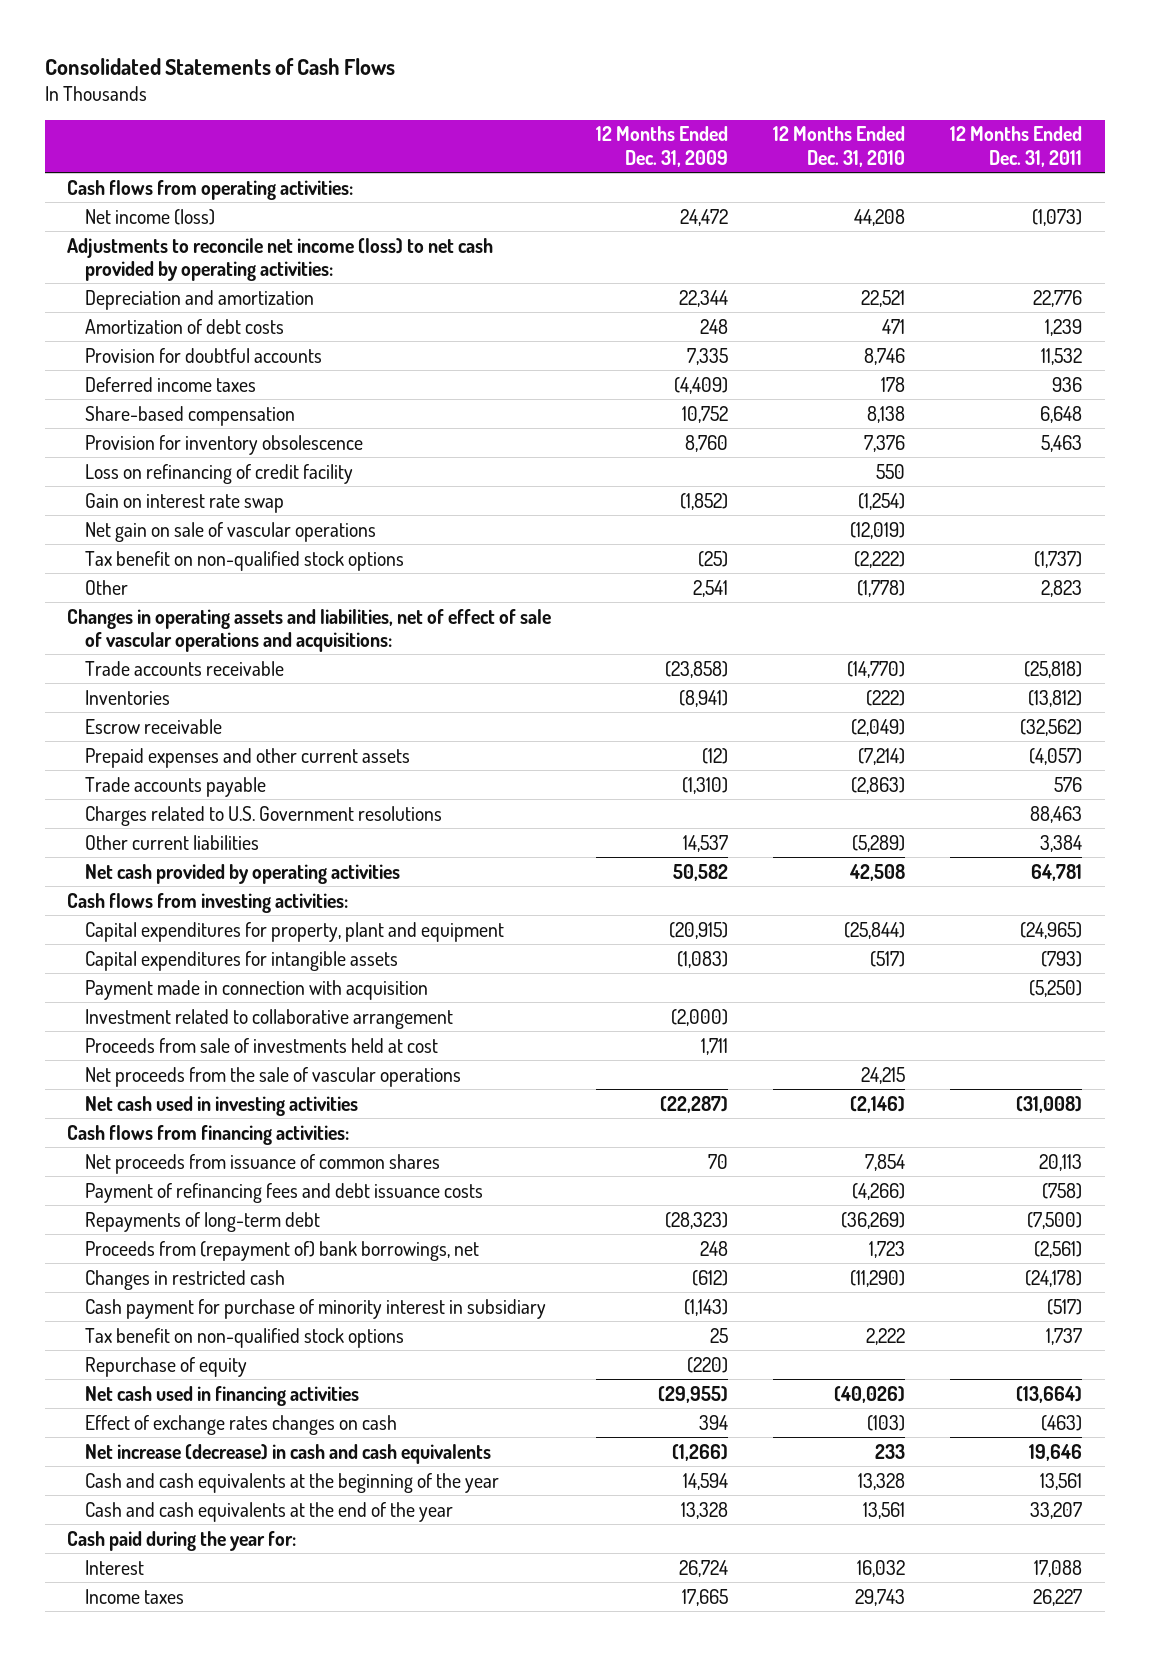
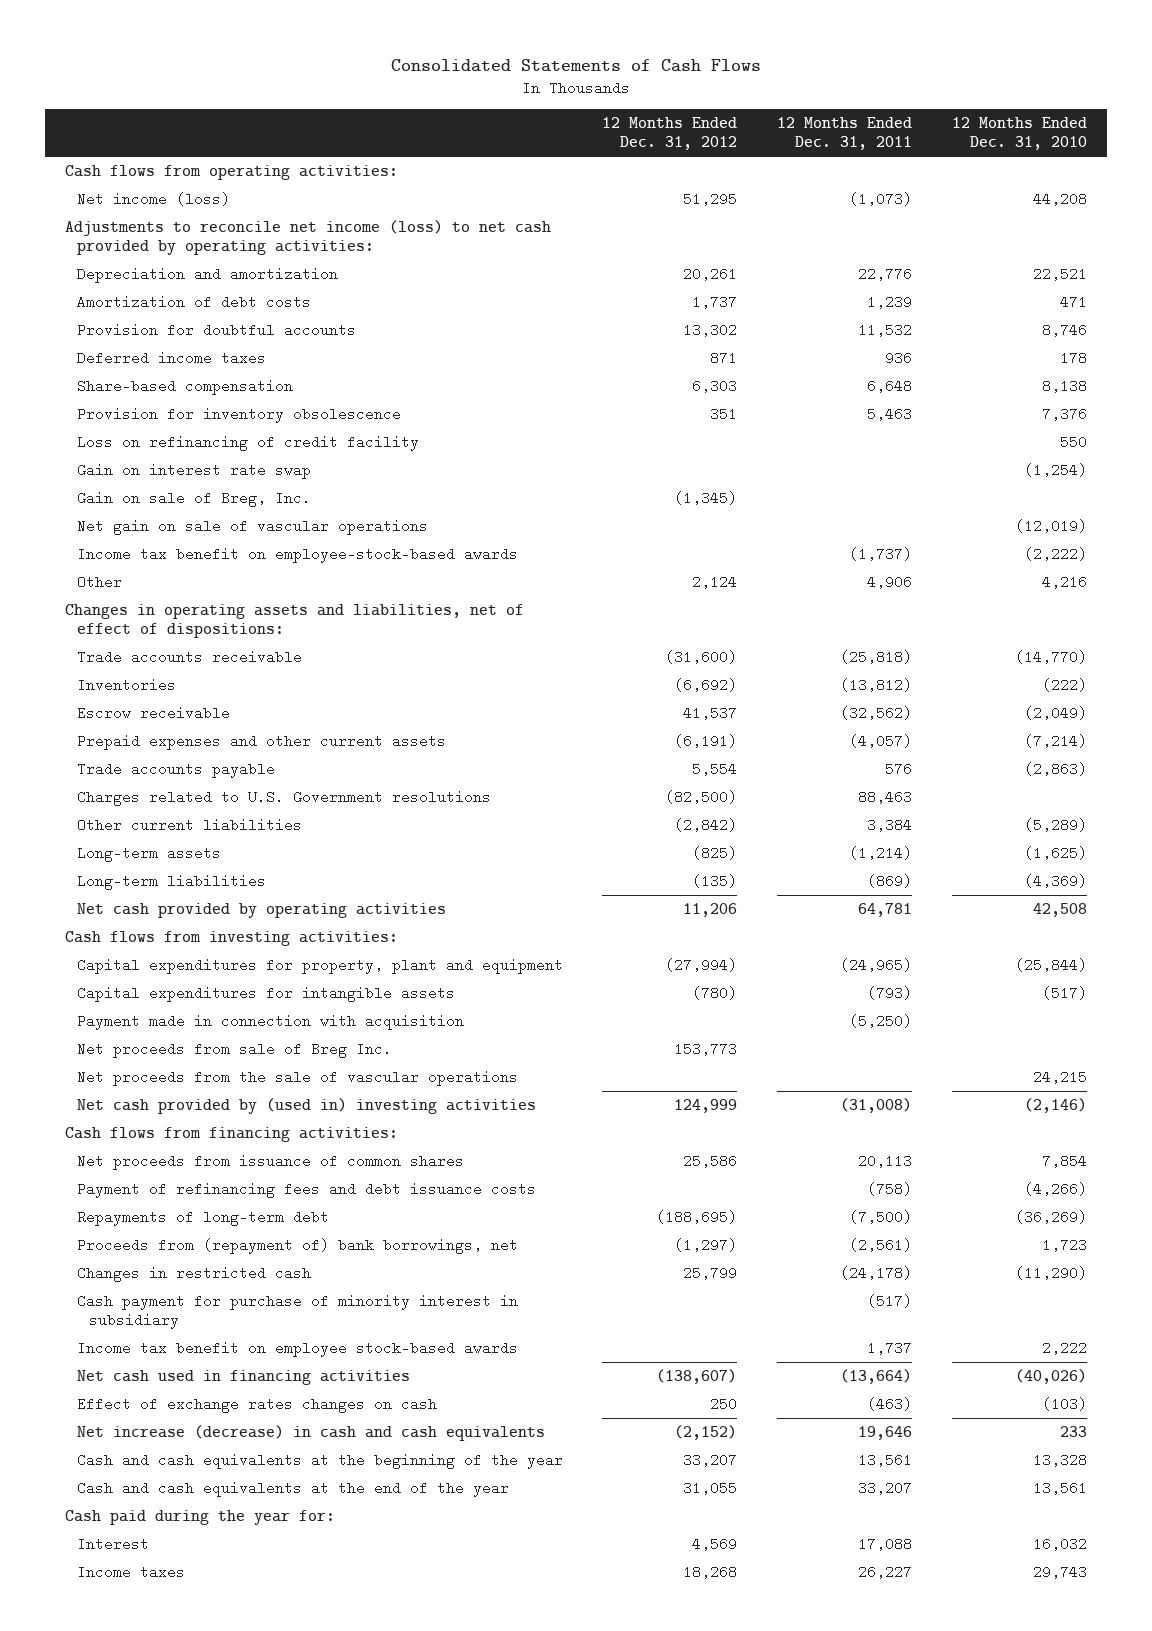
[596,126,729,167] 12 Months Ended Dec. 31, 2009 -> none
none -> [602,117,738,150] 12 Months Ended Dec. 31, 2012
none -> [76,491,311,508] Gain on sale of Breg, Inc.
[85,550,405,571] Tax benefit on non-qualified stock options -> [76,547,518,564] Income tax benefit on employee-stock-based awards
[857,579,906,597] (1,778) -> [1041,575,1087,590] 4,216
[1041,579,1083,597] 2,823 -> [867,575,913,590] 4,906
[67,608,552,652] Changes in operating assets and liabilities, net of effect of sale of vascular operations and acquisitions: -> [65,604,525,639] Changes in operating assets and liabilities, net of effect of dispositions:
none -> [76,846,221,863] Long-term assets
none -> [76,874,266,891] Long-term liabilities
[85,1008,454,1029] Investment related to collaborative arrangement -> none
[85,1037,439,1053] Proceeds from sale of investments held at cost -> [76,1042,392,1059] Net proceeds from sale of Breg Inc.
[85,1095,359,1116] Net cash used in investing activities -> [76,1098,536,1115] Net cash provided by (used in) investing activities
[85,1356,248,1377] Repurchase of equity -> none
[85,1327,405,1348] Tax benefit on non-qualified stock options -> [76,1341,518,1358] Income tax benefit on employee stock-based awards

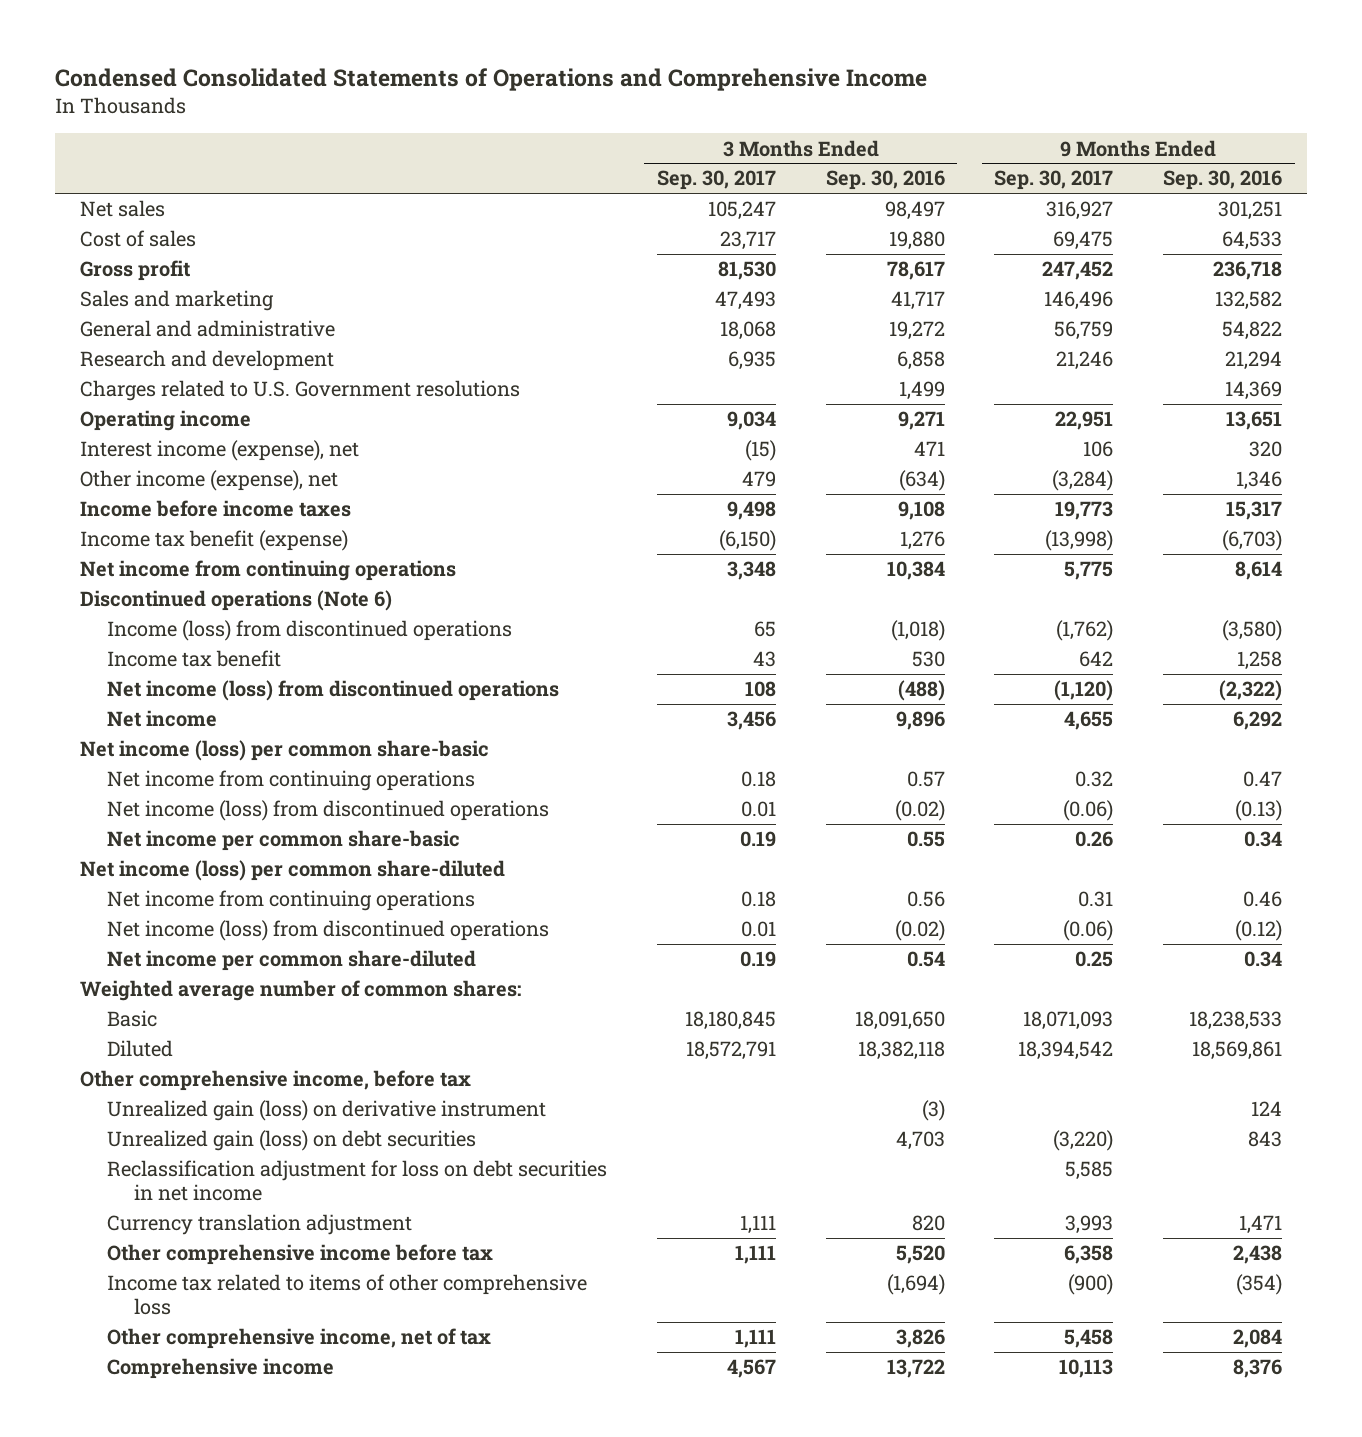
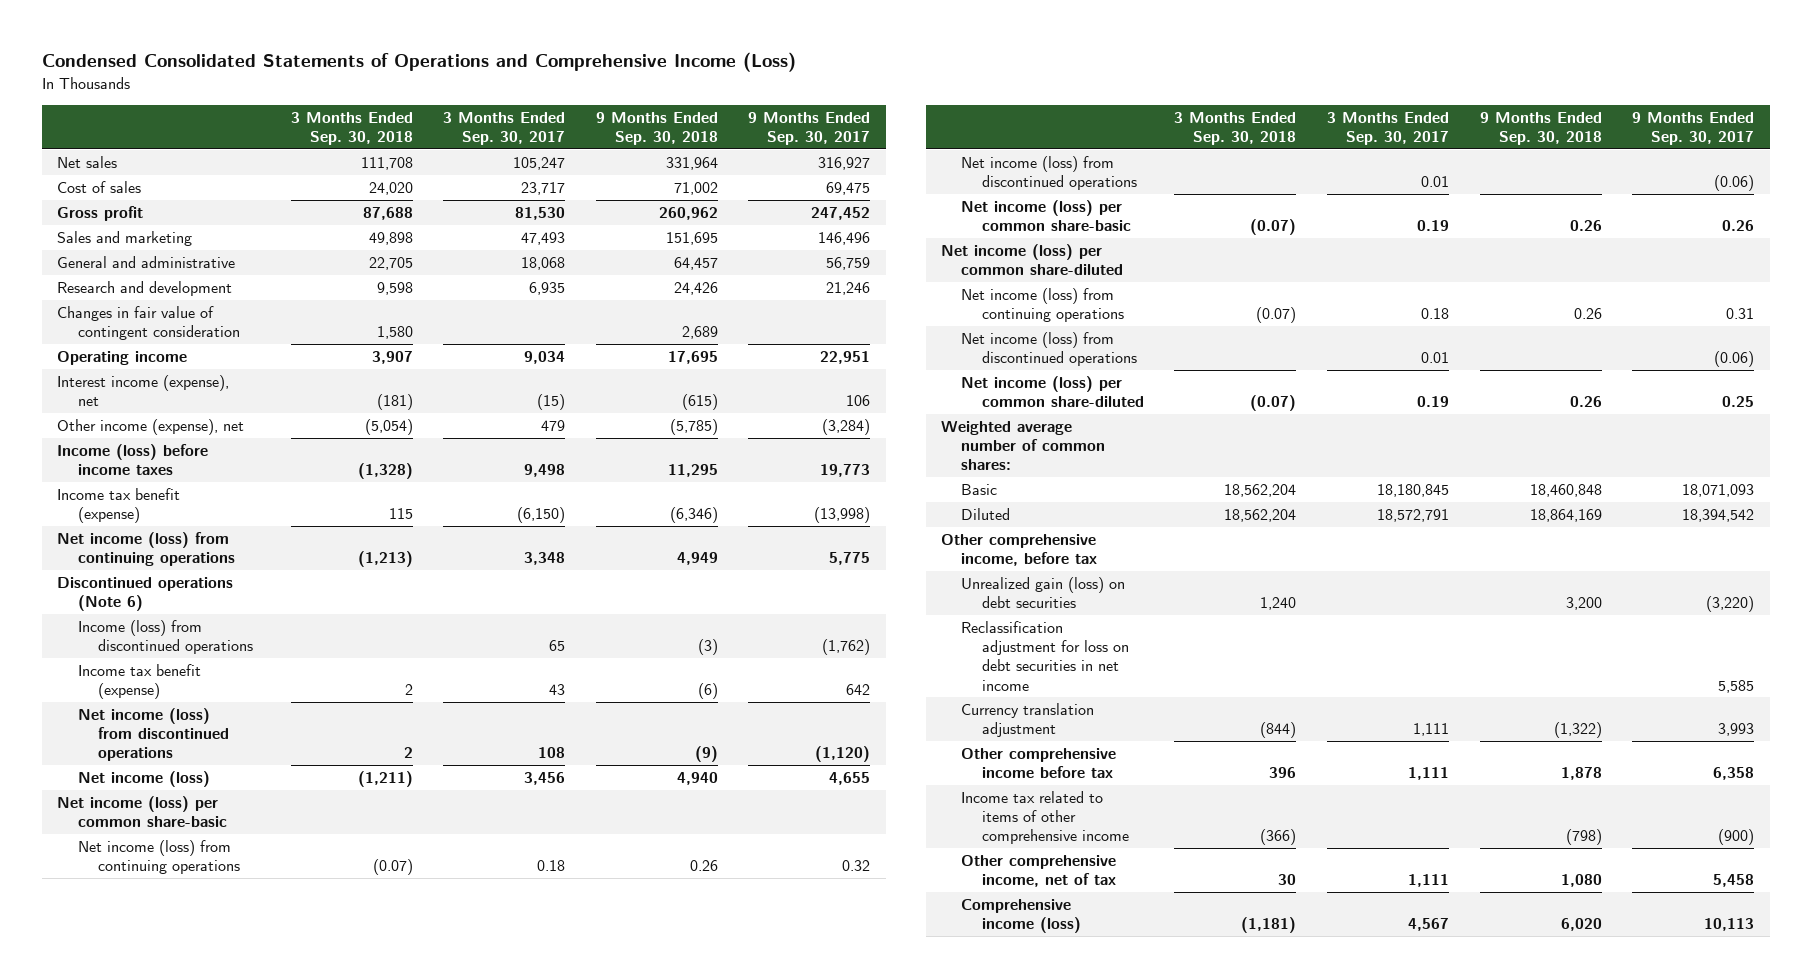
[55,68,928,92] Condensed Consolidated Statements of Operations and Comprehensive Income -> [41,51,796,72] Condensed Consolidated Statements of Operations and Comprehensive Income (Loss)
[825,170,945,191] Sep. 30, 2016 -> none
[1163,170,1283,191] Sep. 30, 2016 -> none
none -> [290,111,413,145] 3 Months Ended Sep. 30, 2018
none -> [595,111,718,145] 9 Months Ended Sep. 30, 2018
[80,380,521,402] Charges related to U.S. Government resolutions -> none
none -> [57,306,240,341] Changes in fair value of contingent consideration
[80,500,352,518] Income before income taxes -> [57,444,209,476] Income (loss) before income taxes
[80,560,457,582] Net income from continuing operations -> [57,532,235,567] Net income (loss) from continuing operations
[107,650,282,668] Income tax benefit -> [77,664,201,700] Income tax benefit (expense)
[107,710,218,728] Net income -> [77,771,210,788] Net income (loss)
[107,770,476,792] Net income from continuing operations -> [77,840,241,875] Net income (loss) from continuing operations
[107,830,461,852] Net income per common share-basic -> [961,200,1131,232] Net income (loss) per common share-basic
[107,890,476,912] Net income from continuing operations -> [961,288,1124,323] Net income (loss) from continuing operations
[107,950,477,972] Net income per common share-diluted -> [961,376,1144,408] Net income (loss) per common share-diluted
[107,1100,547,1122] Unrealized gain (loss) on derivative instrument -> none
[107,1274,588,1316] Income tax related to items of other comprehensive loss -> [961,791,1129,845] Income tax related to items of other comprehensive income
[107,1358,335,1380] Comprehensive income -> [961,899,1081,934] Comprehensive income (loss)

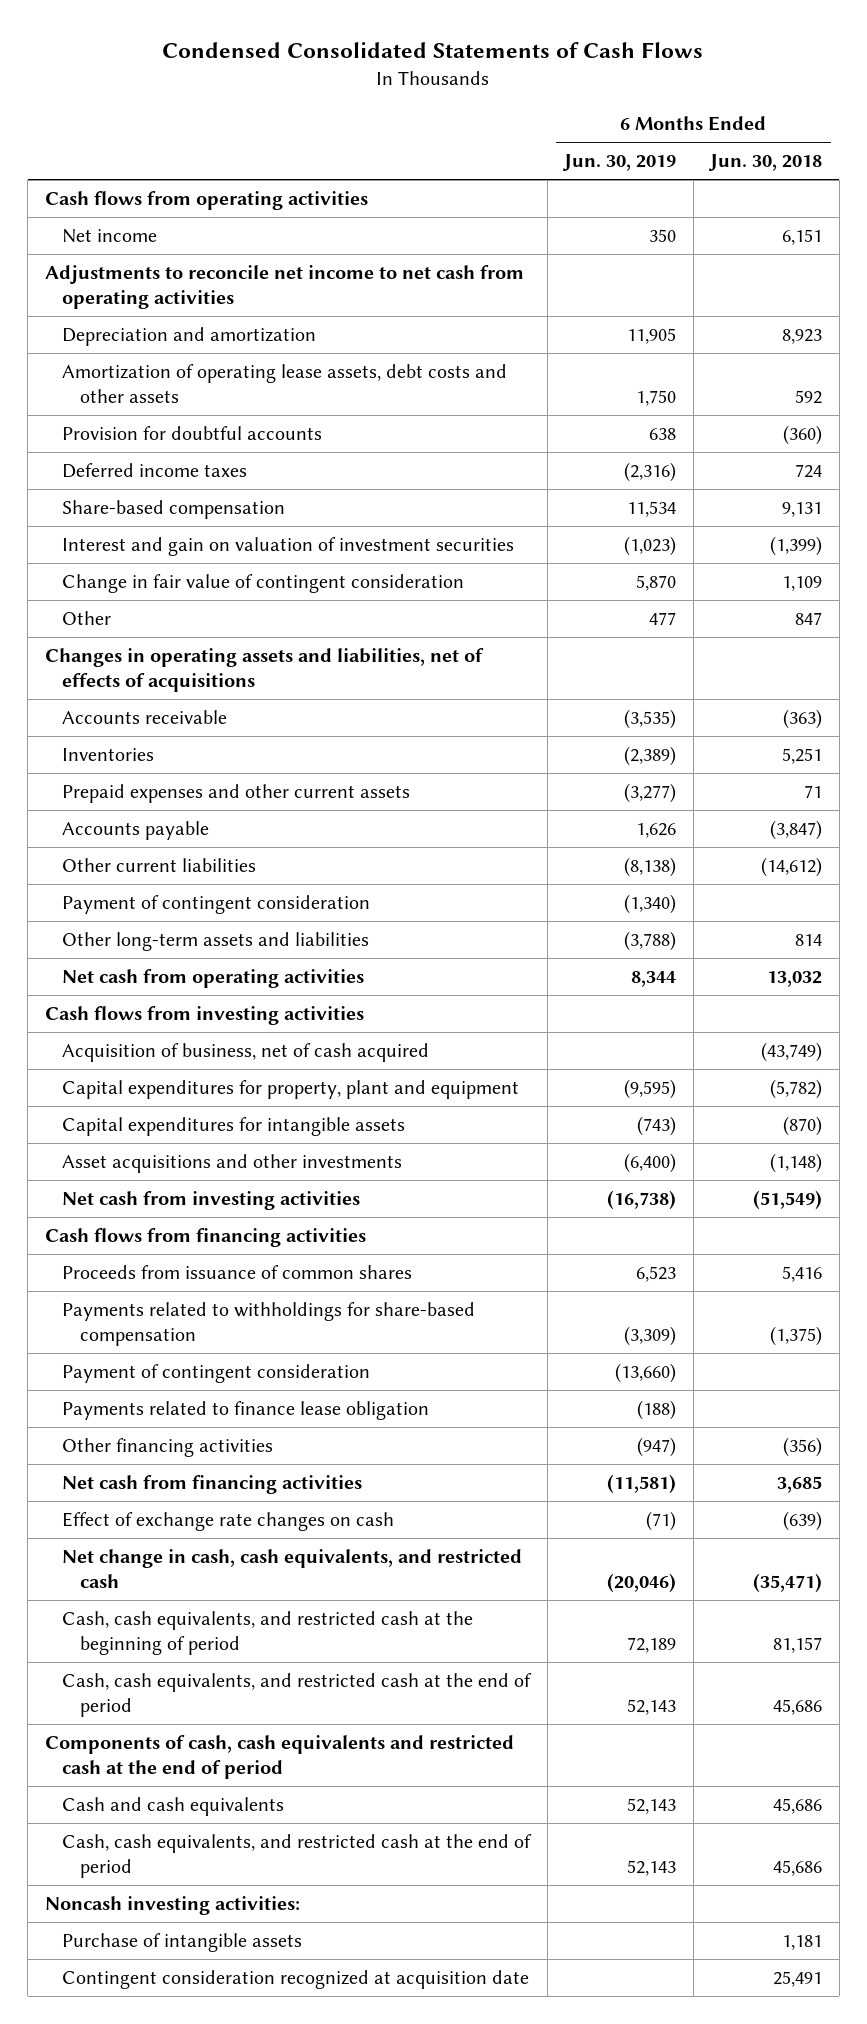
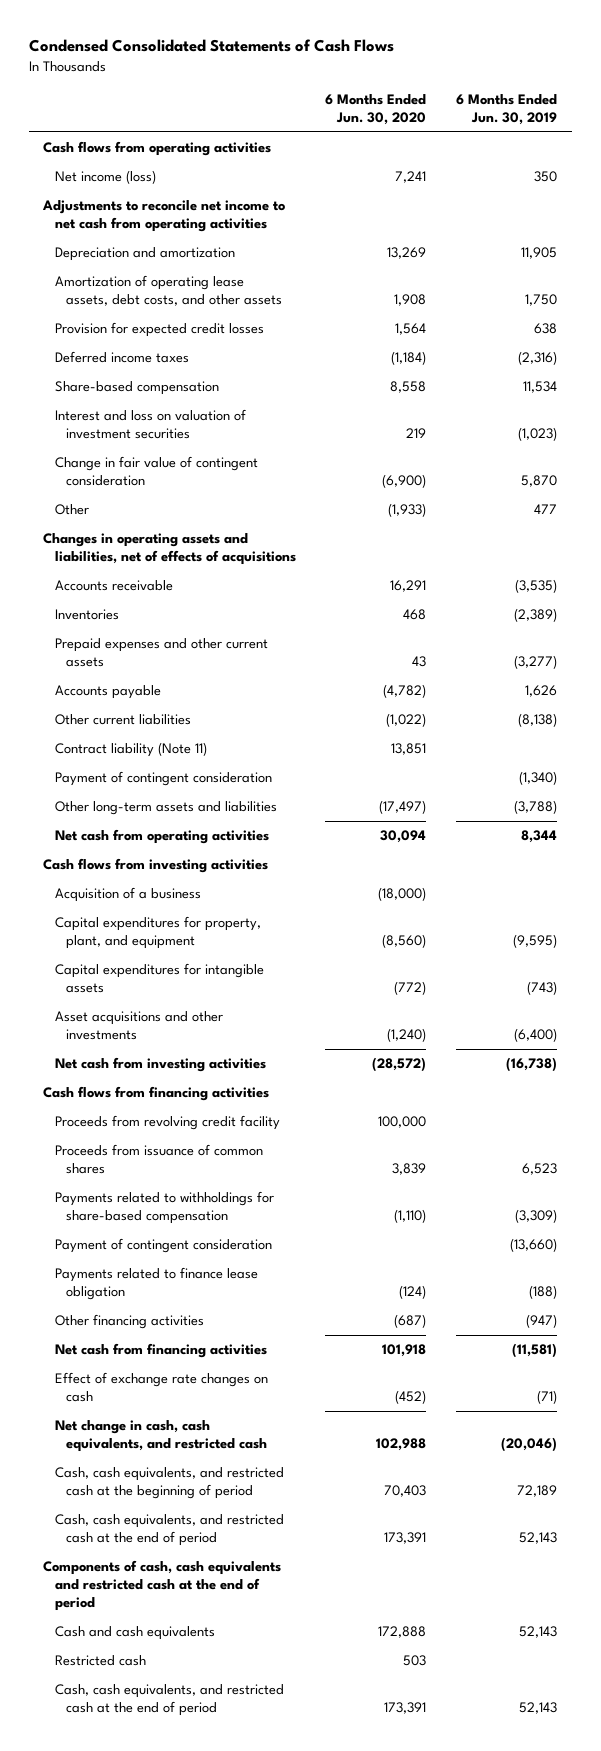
[708,154,823,172] Jun. 30, 2018 -> none
none -> [325,94,427,126] 6 Months Ended Jun. 30, 2020
[62,228,158,243] Net income -> [54,170,156,185] Net income (loss)
[62,363,508,403] Amortization of operating lease assets, debt costs and other assets -> [54,275,282,307] Amortization of operating lease assets, debt costs, and other assets
[62,425,323,440] Provision for doubtful accounts -> [54,322,264,338] Provision for expected credit losses
[62,536,515,556] Interest and gain on valuation of investment securities -> [54,409,246,440] Interest and loss on valuation of investment securities
none -> [54,742,207,758] Contract liability (Note 11)
[62,1042,430,1062] Acquisition of business, net of cash acquired -> none
none -> [54,887,201,903] Acquisition of a business
[62,1079,520,1099] Capital expenditures for property, plant and equipment -> [54,916,261,950] Capital expenditures for property, plant, and equipment
none -> [54,1115,280,1131] Proceeds from revolving credit facility
none -> [54,1655,146,1667] Restricted cash
[44,1895,300,1915] Noncash investing activities: -> none
[62,1932,303,1952] Purchase of intangible assets -> none
[62,1969,530,1989] Contingent consideration recognized at acquisition date -> none

